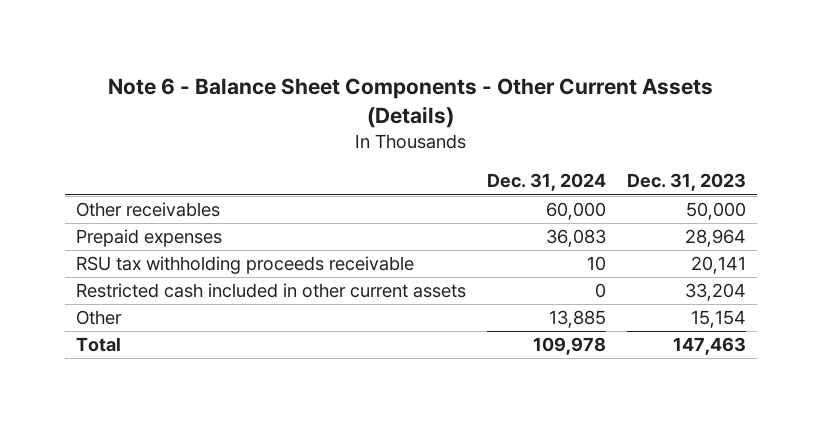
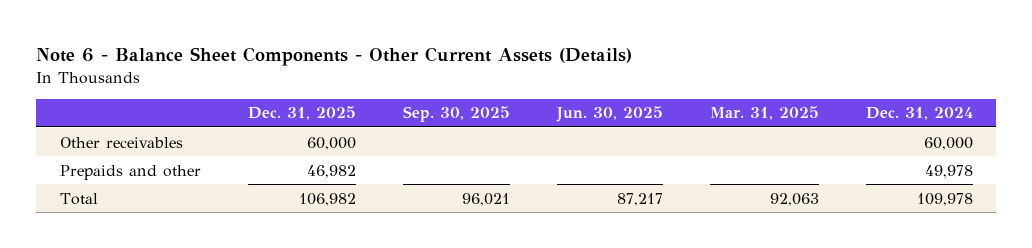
[627,173,747,192] Dec. 31, 2023 -> none
none -> [247,106,356,121] Dec. 31, 2025
none -> [402,106,510,123] Sep. 30, 2025
none -> [555,106,663,123] Jun. 30, 2025
none -> [709,106,819,121] Mar. 31, 2025
[75,256,414,275] RSU tax withholding proceeds receivable -> none
[75,283,466,299] Restricted cash included in other current assets -> none
[75,310,122,326] Other -> none
[75,229,222,248] Prepaid expenses -> [59,164,201,180] Prepaids and other
[545,229,606,248] 36,083 -> [924,164,973,178] 49,978

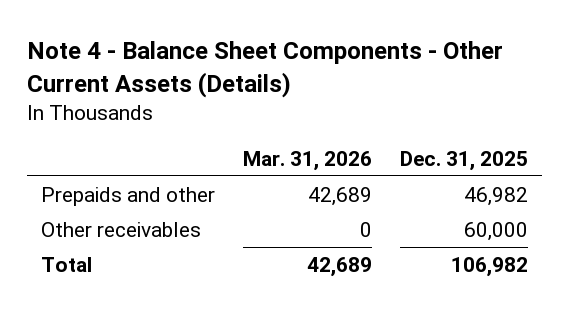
[36,47,633,67] Note 6 - Balance Sheet Components - Other Current Assets (Details) -> [26,41,503,98] Note 4 - Balance Sheet Components - Other Current Assets (Details)
[402,106,510,123] Sep. 30, 2025 -> none
[555,106,663,123] Jun. 30, 2025 -> none
[709,106,819,121] Mar. 31, 2025 -> none
[865,107,973,121] Dec. 31, 2024 -> none
none -> [243,150,373,171] Mar. 31, 2026
[59,136,183,148] Other receivables -> [40,221,201,237] Other receivables

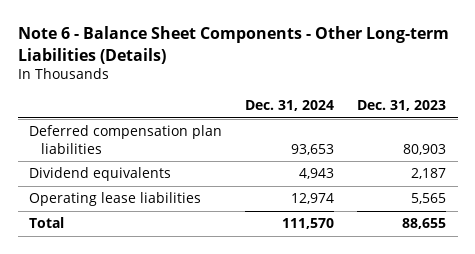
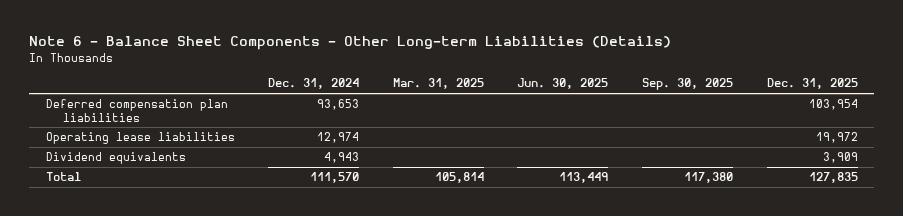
[357,100,447,112] Dec. 31, 2023 -> none
none -> [392,78,484,90] Mar. 31, 2025
none -> [517,78,609,90] Jun. 30, 2025
none -> [642,78,734,91] Sep. 30, 2025
none -> [766,78,858,90] Dec. 31, 2025
[29,167,172,182] Dividend equivalents -> [45,152,186,165] Dividend equivalents

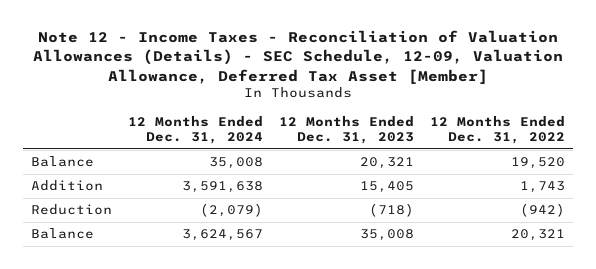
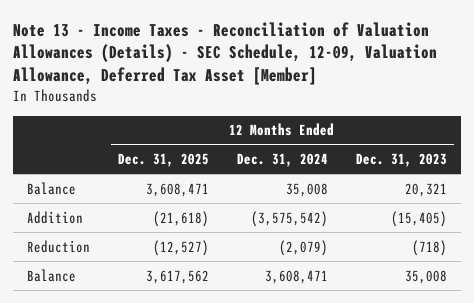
[33,30,564,84] Note 12 - Income Taxes - Reconciliation of Valuation Allowances (Details) - SEC Schedule, 12-09, Valuation Allowance, Deferred Tax Asset [Member] -> [12,21,437,86] Note 13 - Income Taxes - Reconciliation of Valuation Allowances (Details) - SEC Schedule, 12-09, Valuation Allowance, Deferred Tax Asset [Member]
[430,115,566,144] 12 Months Ended Dec. 31, 2022 -> none
none -> [117,152,209,167] Dec. 31, 2025
[182,181,264,194] 3,591,638 -> [250,210,328,227] (3,575,542)
[360,181,415,194] 15,405 -> [390,210,447,227] (15,405)
[182,229,264,242] 3,624,567 -> [264,269,328,284] 3,608,471

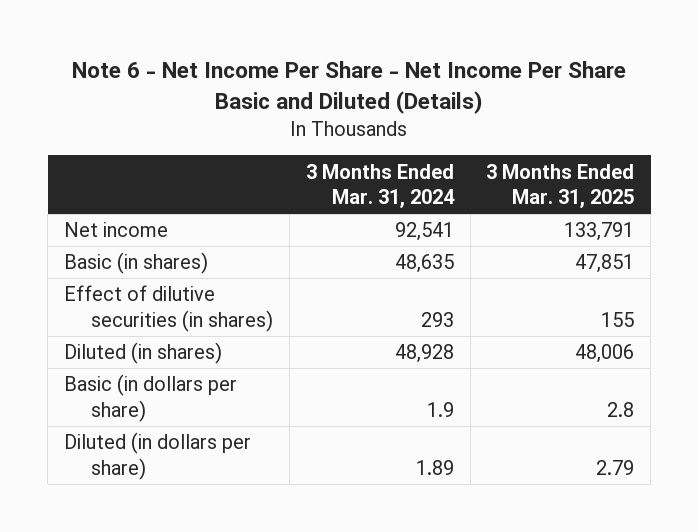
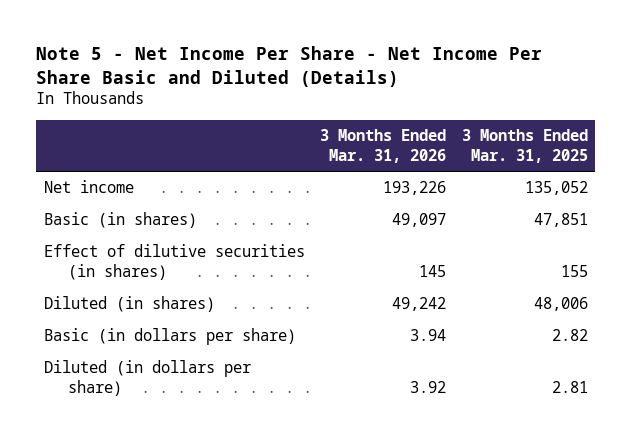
[72,61,627,114] Note 6 - Net Income Per Share - Net Income Per Share Basic and Diluted (Details) -> [35,45,542,87] Note 5 - Net Income Per Share - Net Income Per Share Basic and Diluted (Details)
[305,163,455,209] 3 Months Ended Mar. 31, 2024 -> none
none -> [320,129,447,163] 3 Months Ended Mar. 31, 2026
[564,222,635,242] 133,791 -> [524,181,588,196] 135,052
[607,401,635,417] 2.8 -> [551,329,588,342] 2.82
[596,459,635,475] 2.79 -> [551,381,588,394] 2.81

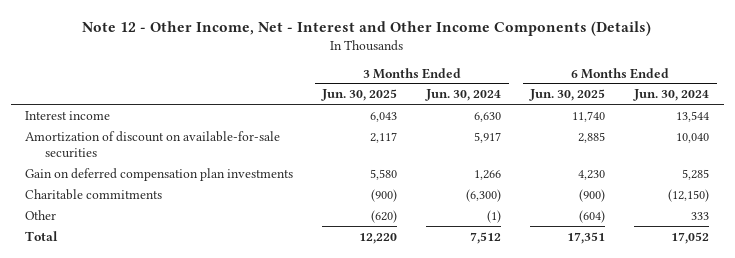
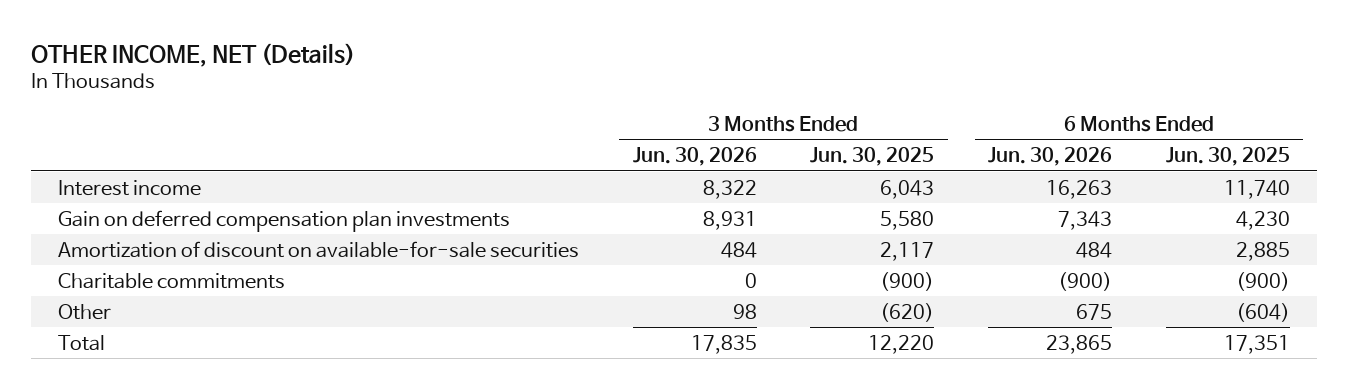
[82,20,652,36] Note 12 - Other Income, Net - Interest and Other Income Components (Details) -> [30,42,355,67] OTHER INCOME, NET (Details)
[425,89,502,102] Jun. 30, 2024 -> none
[633,89,710,102] Jun. 30, 2024 -> none
none -> [632,147,757,167] Jun. 30, 2026
none -> [988,147,1113,167] Jun. 30, 2026
[25,130,281,158] Amortization of discount on available-for-sale securities -> [57,240,579,258] Amortization of discount on available-for-sale securities

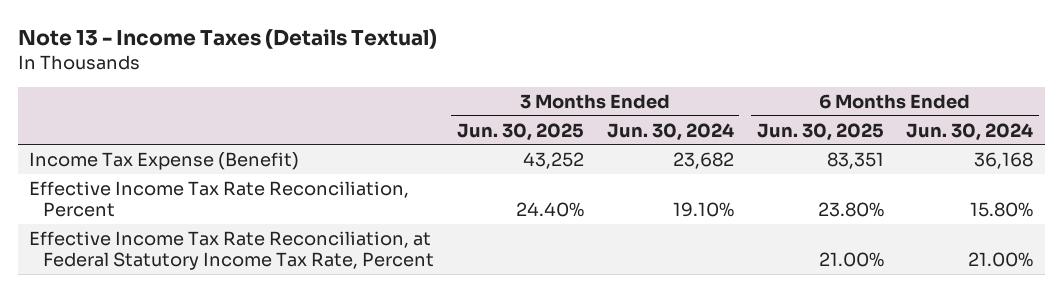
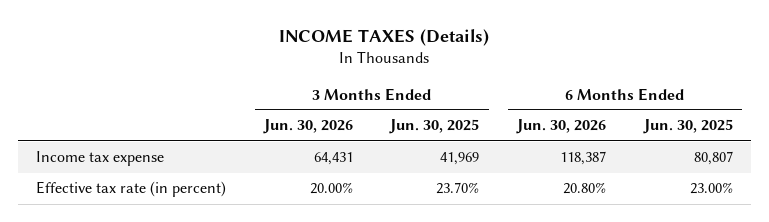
[17,29,437,50] Note 13 - Income Taxes (Details Textual) -> [279,29,490,47] INCOME TAXES (Details)
[606,122,734,141] Jun. 30, 2024 -> none
[906,122,1034,141] Jun. 30, 2024 -> none
none -> [262,119,353,135] Jun. 30, 2026
none -> [516,119,607,135] Jun. 30, 2026
[29,230,435,271] Effective Income Tax Rate Reconciliation, at Federal Statutory Income Tax Rate, Percent -> none
[29,151,300,170] Income Tax Expense (Benefit) -> [36,151,165,167] Income tax expense
[522,151,584,169] 43,252 -> [440,152,480,166] 41,969
[826,151,884,169] 83,351 -> [693,151,733,166] 80,807
[29,180,410,218] Effective Income Tax Rate Reconciliation, Percent -> [36,181,227,198] Effective tax rate (in percent)
[515,202,584,218] 24.40% -> [436,182,480,195] 23.70%
[817,202,884,218] 23.80% -> [689,182,733,195] 23.00%

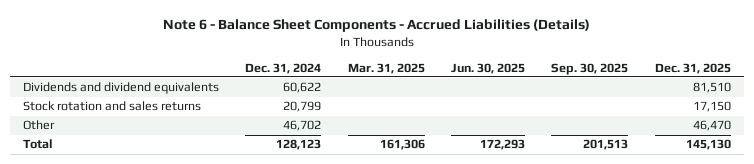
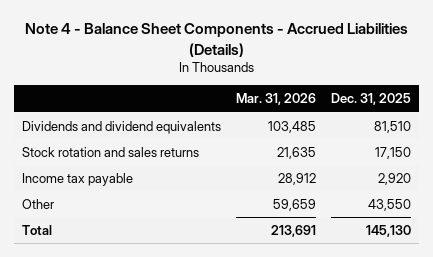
[162,19,590,33] Note 6 - Balance Sheet Components - Accrued Liabilities (Details) -> [24,23,408,57] Note 4 - Balance Sheet Components - Accrued Liabilities (Details)
[245,62,322,74] Dec. 31, 2024 -> none
[347,62,425,74] Mar. 31, 2025 -> none
[451,62,526,74] Jun. 30, 2025 -> none
[551,62,629,75] Sep. 30, 2025 -> none
none -> [236,93,317,106] Mar. 31, 2026
none -> [21,172,133,186] Income tax payable
[692,120,731,132] 46,470 -> [368,198,412,211] 43,550

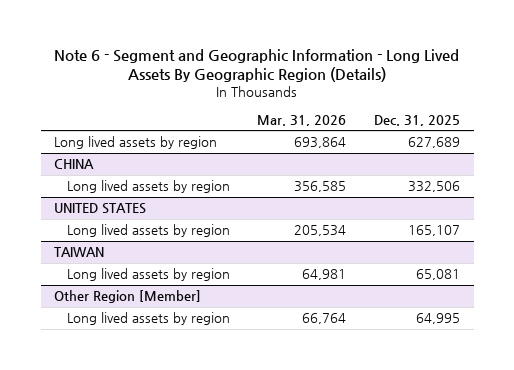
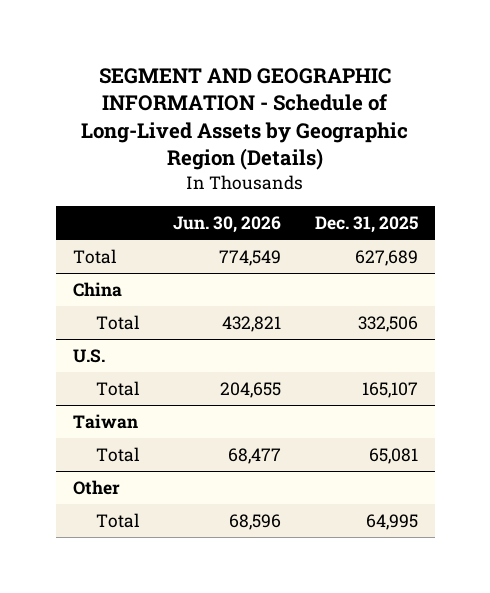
[54,49,460,83] Note 6 - Segment and Geographic Information - Long Lived Assets By Geographic Region (Details) -> [81,68,409,171] SEGMENT AND GEOGRAPHIC INFORMATION - Schedule of Long-Lived Assets by Geographic Region (Details)
[257,115,347,127] Mar. 31, 2026 -> none
none -> [173,216,282,234] Jun. 30, 2026
[54,136,218,150] Long lived assets by region -> [72,248,117,264] Total
[54,159,95,170] CHINA -> [72,281,122,297] China
[66,180,230,194] Long lived assets by region -> [95,314,140,330] Total
[54,203,147,215] UNITED STATES -> [72,348,105,363] U.S.
[66,224,230,238] Long lived assets by region -> [95,380,140,396] Total
[54,247,105,258] TAIWAN -> [72,413,138,429] Taiwan
[66,268,230,282] Long lived assets by region -> [95,446,140,462] Total
[54,290,202,304] Other Region [Member] -> [72,479,120,495] Other
[66,312,230,326] Long lived assets by region -> [95,512,140,528] Total

